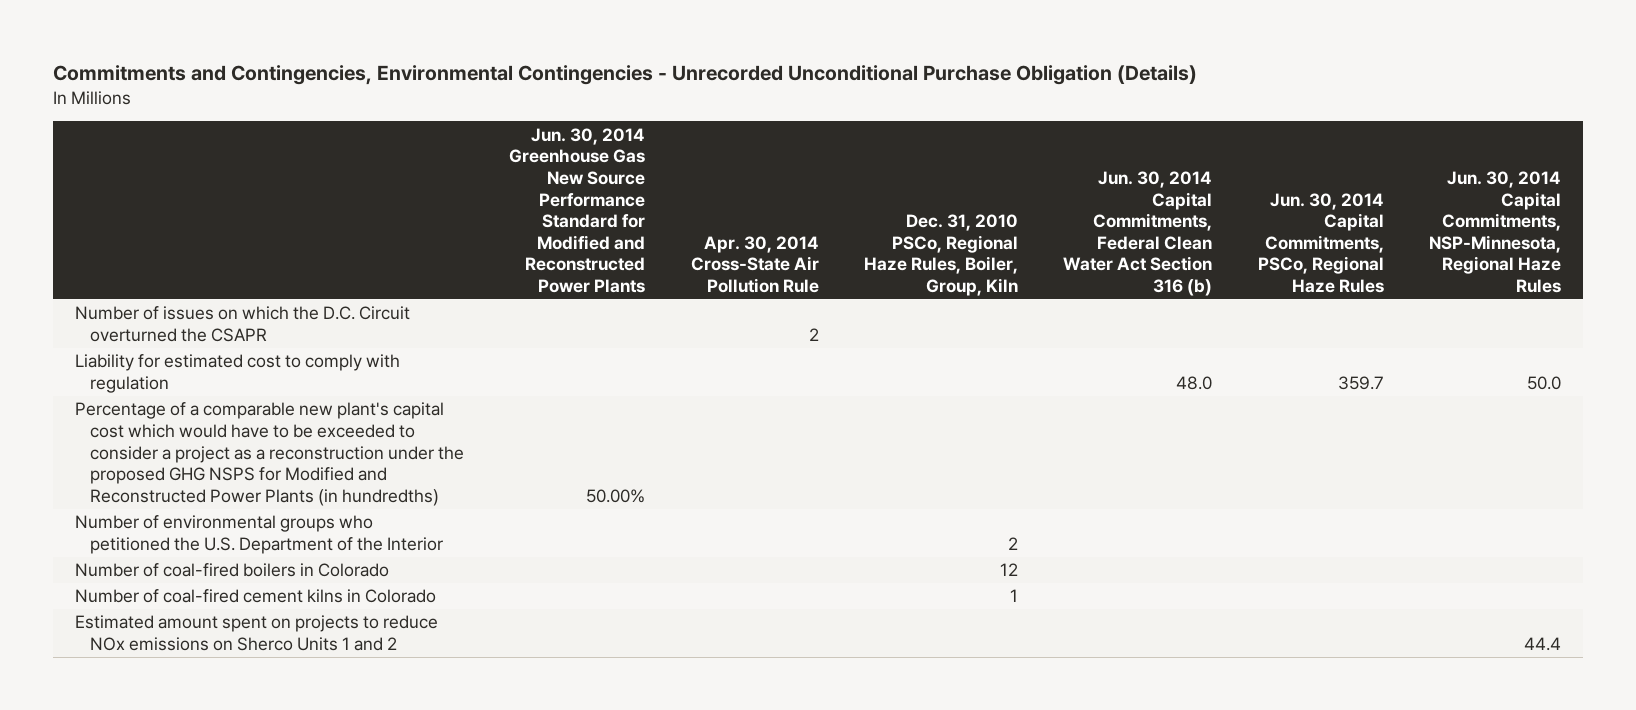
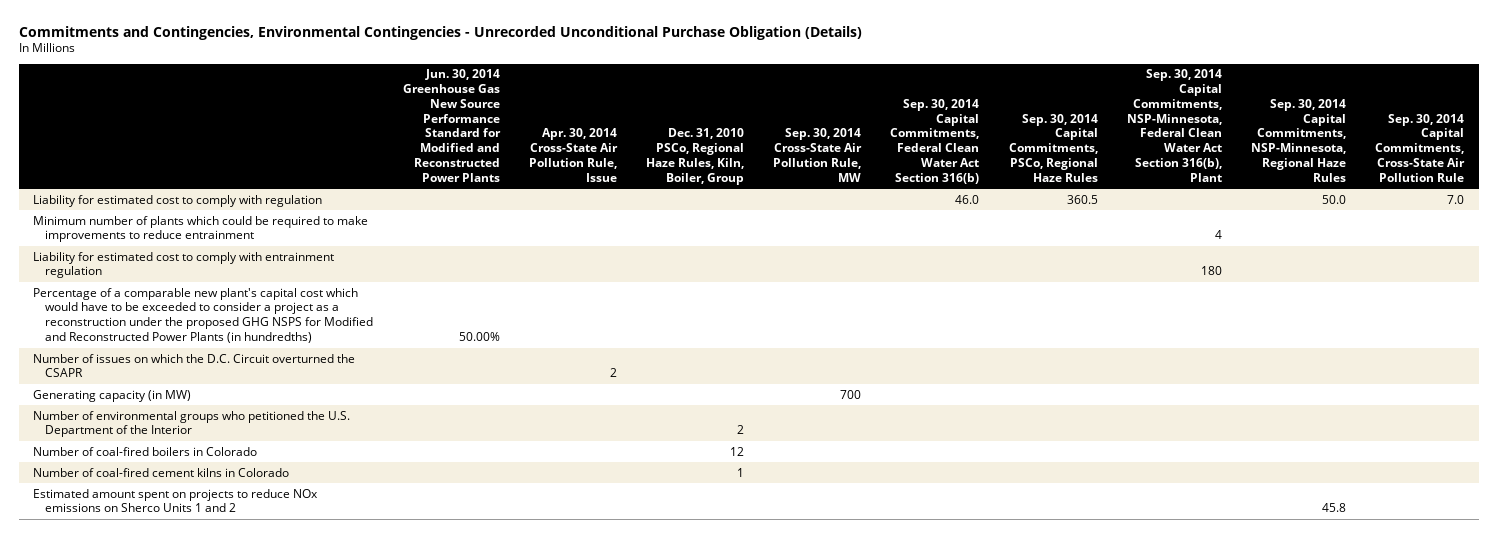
[690,235,819,294] Apr. 30, 2014 Cross-State Air Pollution Rule -> none
[863,214,1018,297] Dec. 31, 2010 PSCo, Regional Haze Rules, Boiler, Group, Kiln -> none
[1063,170,1213,297] Jun. 30, 2014 Capital Commitments, Federal Clean Water Act Section 316 (b) -> none
[1257,192,1384,294] Jun. 30, 2014 Capital Commitments, PSCo, Regional Haze Rules -> none
[1428,170,1561,294] Jun. 30, 2014 Capital Commitments, NSP-Minnesota, Regional Haze Rules -> none
none -> [528,128,618,182] Apr. 30, 2014 Cross-State Air Pollution Rule, Issue
none -> [646,128,745,185] Dec. 31, 2010 PSCo, Regional Haze Rules, Kiln, Boiler, Group
none -> [773,128,863,182] Sep. 30, 2014 Cross-State Air Pollution Rule, MW
none -> [890,98,980,184] Sep. 30, 2014 Capital Commitments, Federal Clean Water Act Section 316(b)
none -> [1008,113,1098,182] Sep. 30, 2014 Capital Commitments, PSCo, Regional Haze Rules
none -> [1126,69,1222,182] Sep. 30, 2014 Capital Commitments, NSP-Minnesota, Federal Clean Water Act Section 316(b), Plant
none -> [1251,98,1347,182] Sep. 30, 2014 Capital Commitments, NSP-Minnesota, Regional Haze Rules
none -> [1375,113,1466,182] Sep. 30, 2014 Capital Commitments, Cross-State Air Pollution Rule
none -> [33,215,369,243] Minimum number of plants which could be required to make improvements to reduce entrainment
none -> [33,251,335,279] Liability for estimated cost to comply with entrainment regulation
[75,306,411,343] Number of issues on which the D.C. Circuit overturned the CSAPR -> [33,353,356,378] Number of issues on which the D.C. Circuit overturned the CSAPR
none -> [33,389,192,402] Generating capacity (in MW)

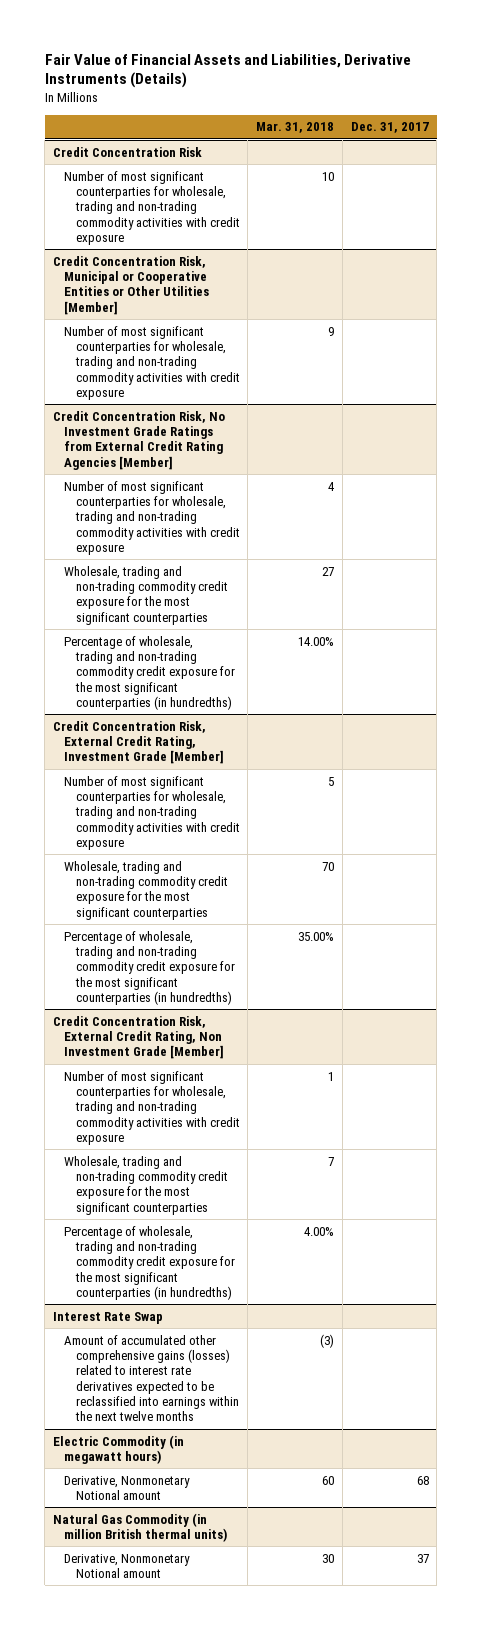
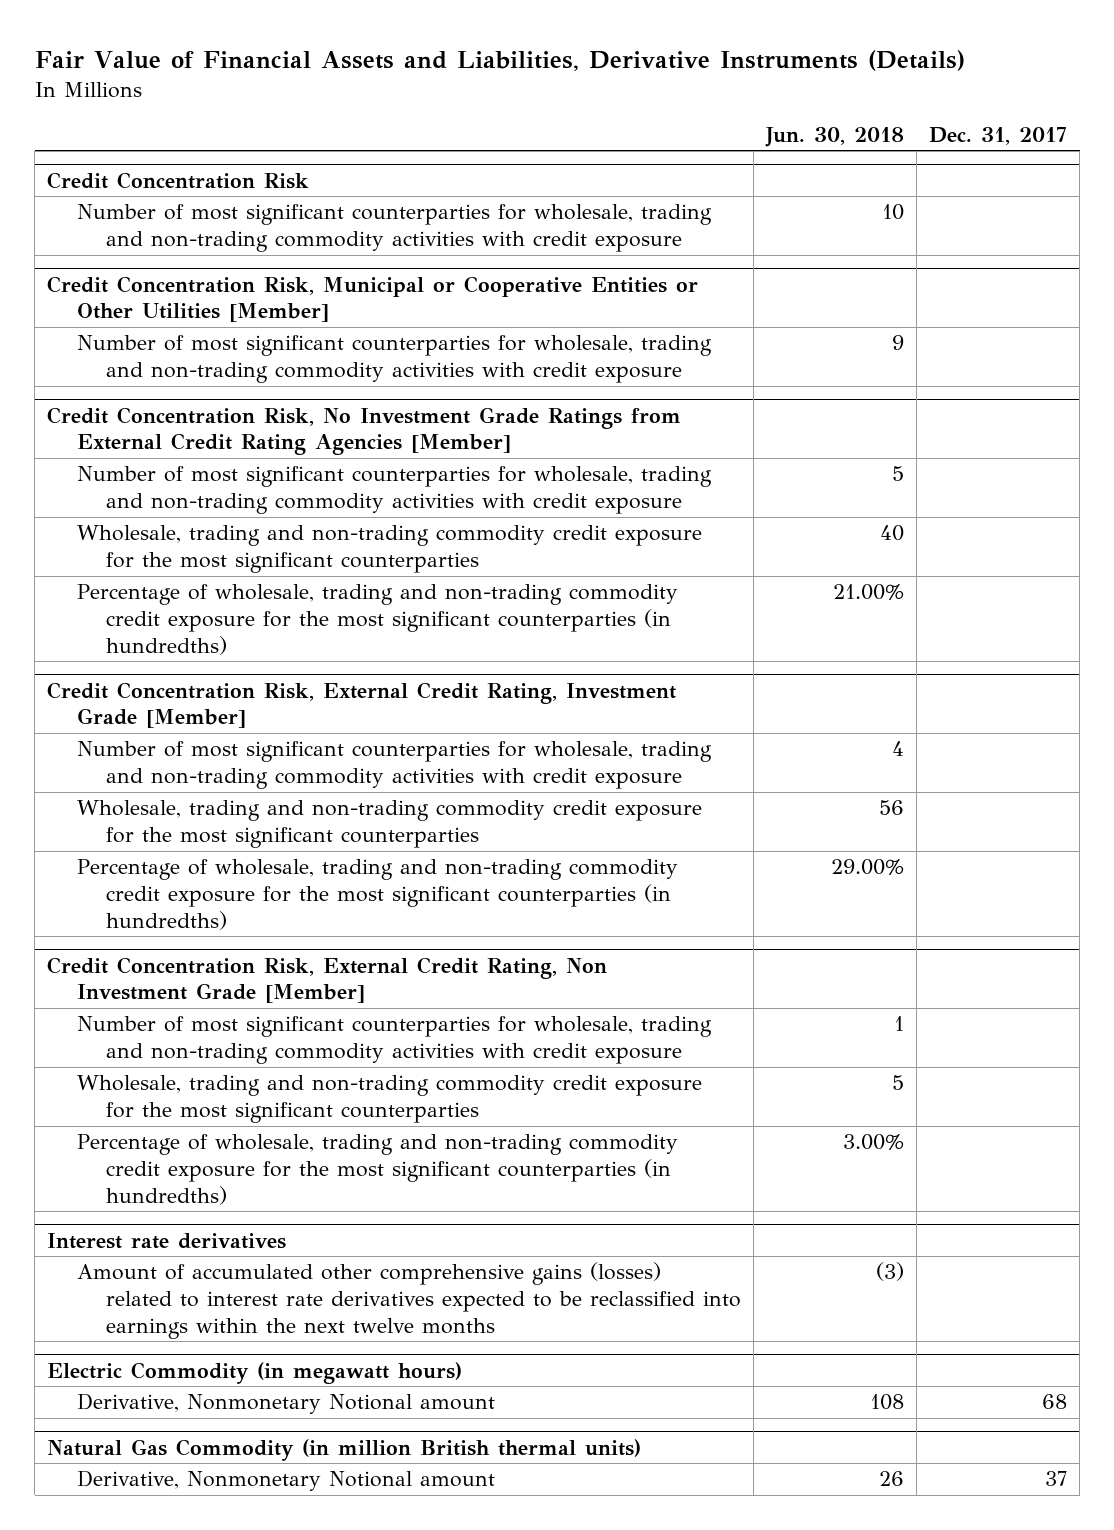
[256,122,335,134] Mar. 31, 2018 -> none
none -> [764,126,904,147] Jun. 30, 2018
[52,1311,163,1324] Interest Rate Swap -> [47,1232,287,1249] Interest rate derivatives

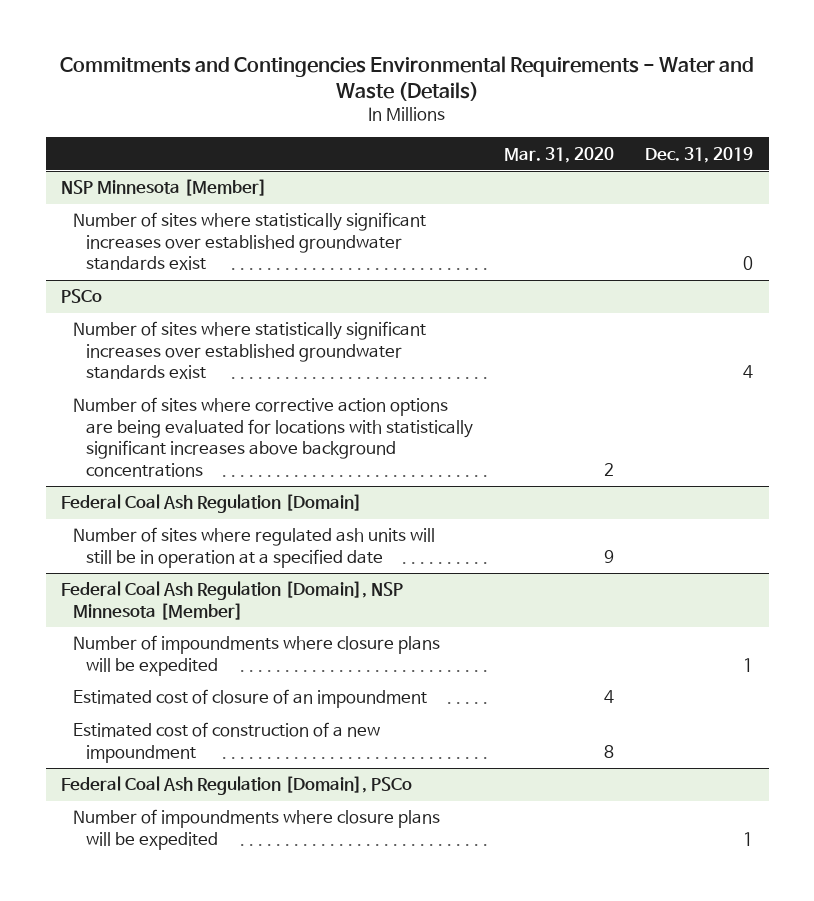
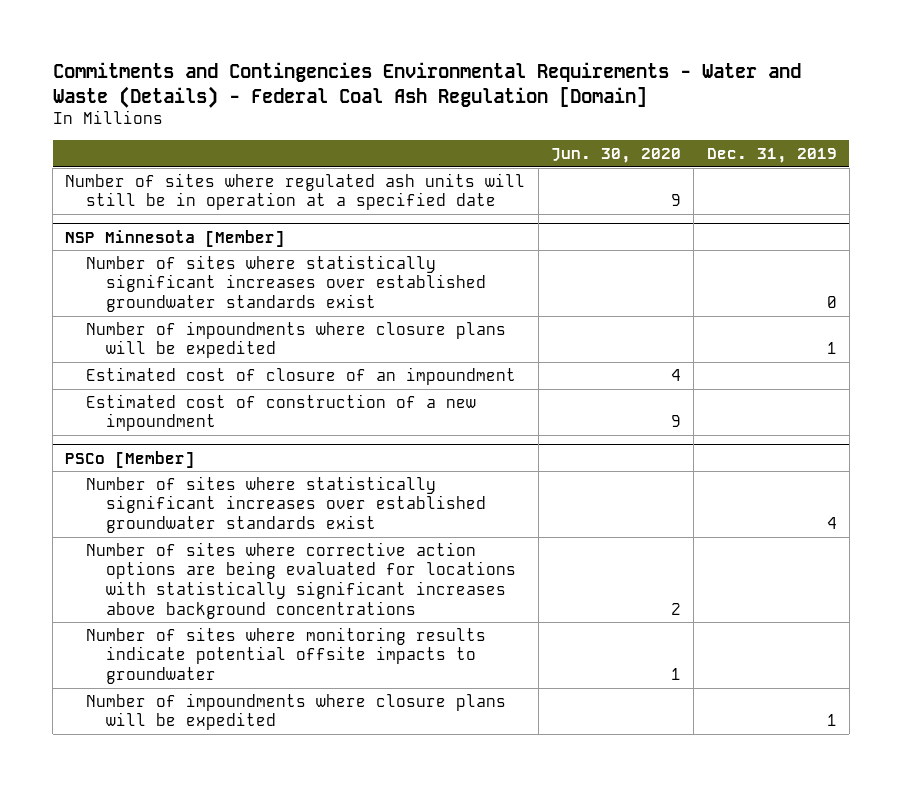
[60,55,755,101] Commitments and Contingencies Environmental Requirements - Water and Waste (Details) -> [52,61,801,108] Commitments and Contingencies Environmental Requirements - Water and Waste (Details) - Federal Coal Ash Regulation [Domain]
[503,146,614,163] Mar. 31, 2020 -> none
none -> [551,148,682,164] Jun. 30, 2020
none -> [65,172,526,211] Number of sites where regulated ash units will still be in operation at a specified date
[61,289,103,304] PSCo -> none
[73,321,427,380] Number of sites where statistically significant increases over established groundwater standards exist -> none
[73,397,473,477] Number of sites where corrective action options are being evaluated for locations with statistically significant increases above background concentrations -> none
[73,527,436,568] Number of sites where regulated ash units will still be in operation at a specified date -> none
[61,581,404,620] Federal Coal Ash Regulation [Domain], NSP Minnesota [Member] -> none
[73,635,441,676] Number of impoundments where closure plans will be expedited -> none
[73,689,428,709] Estimated cost of closure of an impoundment -> none
[73,722,381,763] Estimated cost of construction of a new impoundment -> none
[61,776,413,796] Federal Coal Ash Regulation [Domain], PSCo -> none
[73,809,441,850] Number of impoundments where closure plans will be expedited -> none
none -> [85,320,506,359] Number of impoundments where closure plans will be expedited
none -> [85,366,516,385] Estimated cost of closure of an impoundment
none -> [85,393,476,432] Estimated cost of construction of a new impoundment
[61,494,363,514] Federal Coal Ash Regulation [Domain] -> [65,450,196,468] PSCo [Member]
none -> [85,475,486,533] Number of sites where statistically significant increases over established groundwater standards exist
none -> [85,541,516,619] Number of sites where corrective action options are being evaluated for locations with statistically significant increases above background concentrations
none -> [85,626,486,684] Number of sites where monitoring results indicate potential offsite impacts to groundwater
none -> [85,692,506,731] Number of impoundments where closure plans will be expedited

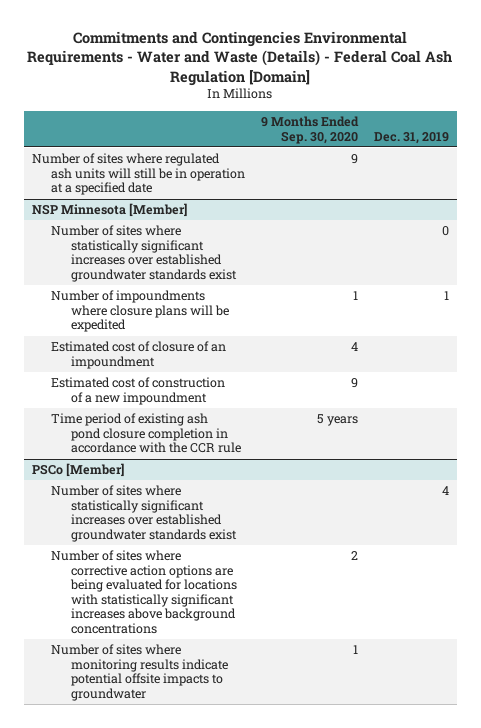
[551,148,682,164] Jun. 30, 2020 -> none
none -> [261,116,360,144] 9 Months Ended Sep. 30, 2020
none -> [51,413,241,454] Time period of existing ash pond closure completion in accordance with the CCR rule
[85,692,506,731] Number of impoundments where closure plans will be expedited -> none

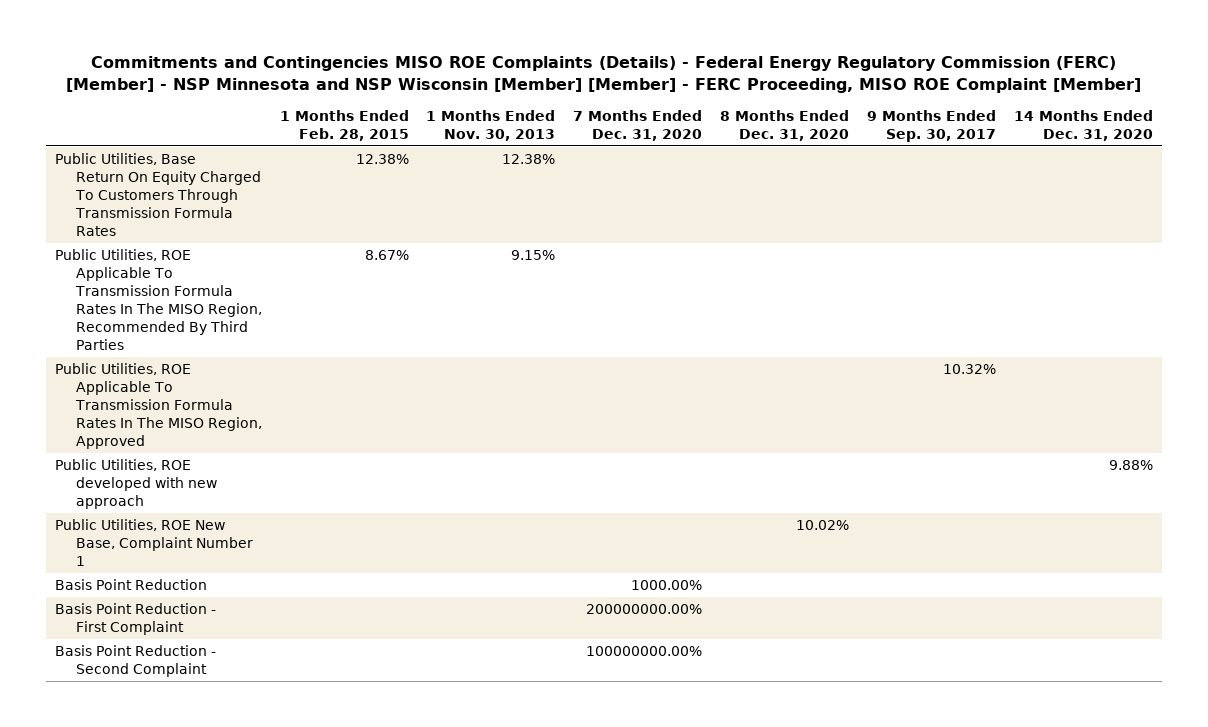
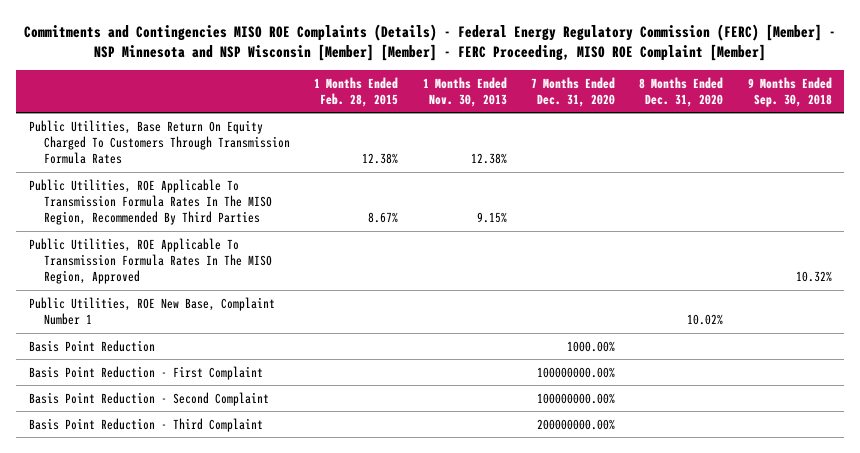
[867,109,997,142] 9 Months Ended Sep. 30, 2017 -> none
[1013,109,1153,141] 14 Months Ended Dec. 31, 2020 -> none
none -> [747,76,832,107] 9 Months Ended Sep. 30, 2018
[55,459,217,510] Public Utilities, ROE developed with new approach -> none
[586,604,703,615] 200000000.00% -> [536,366,615,378] 100000000.00%
none -> [28,417,263,432] Basis Point Reduction - Third Complaint

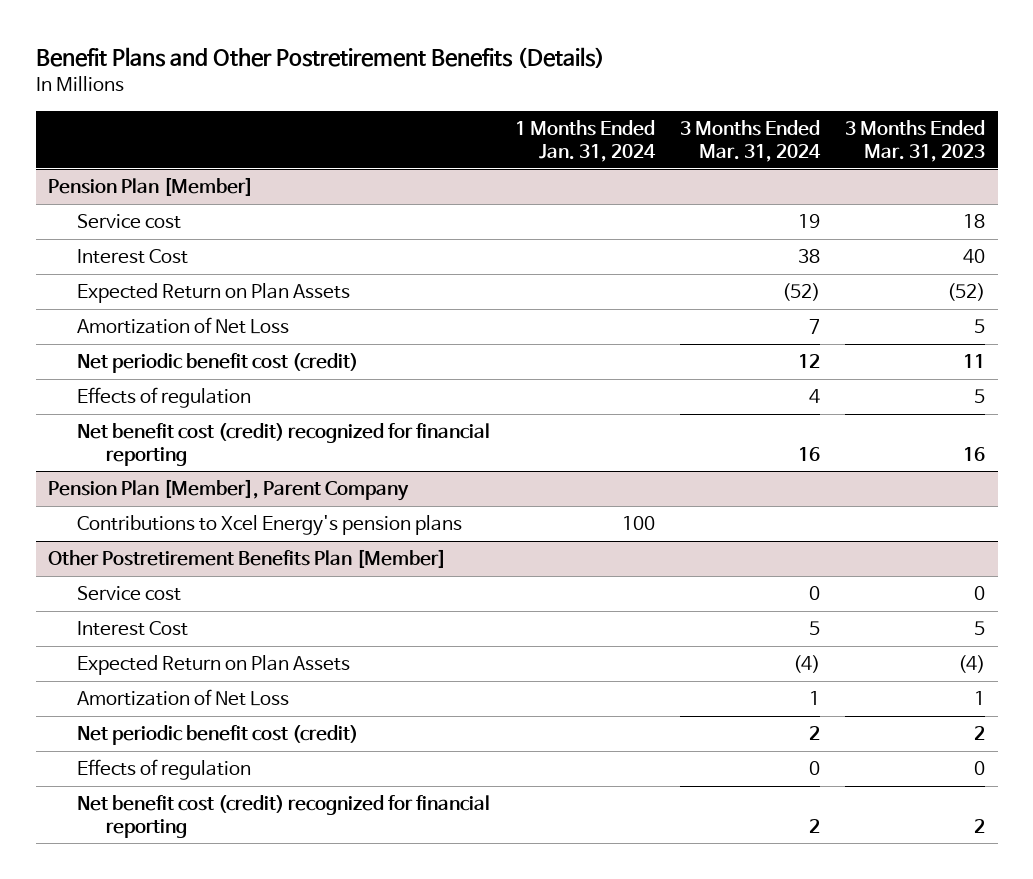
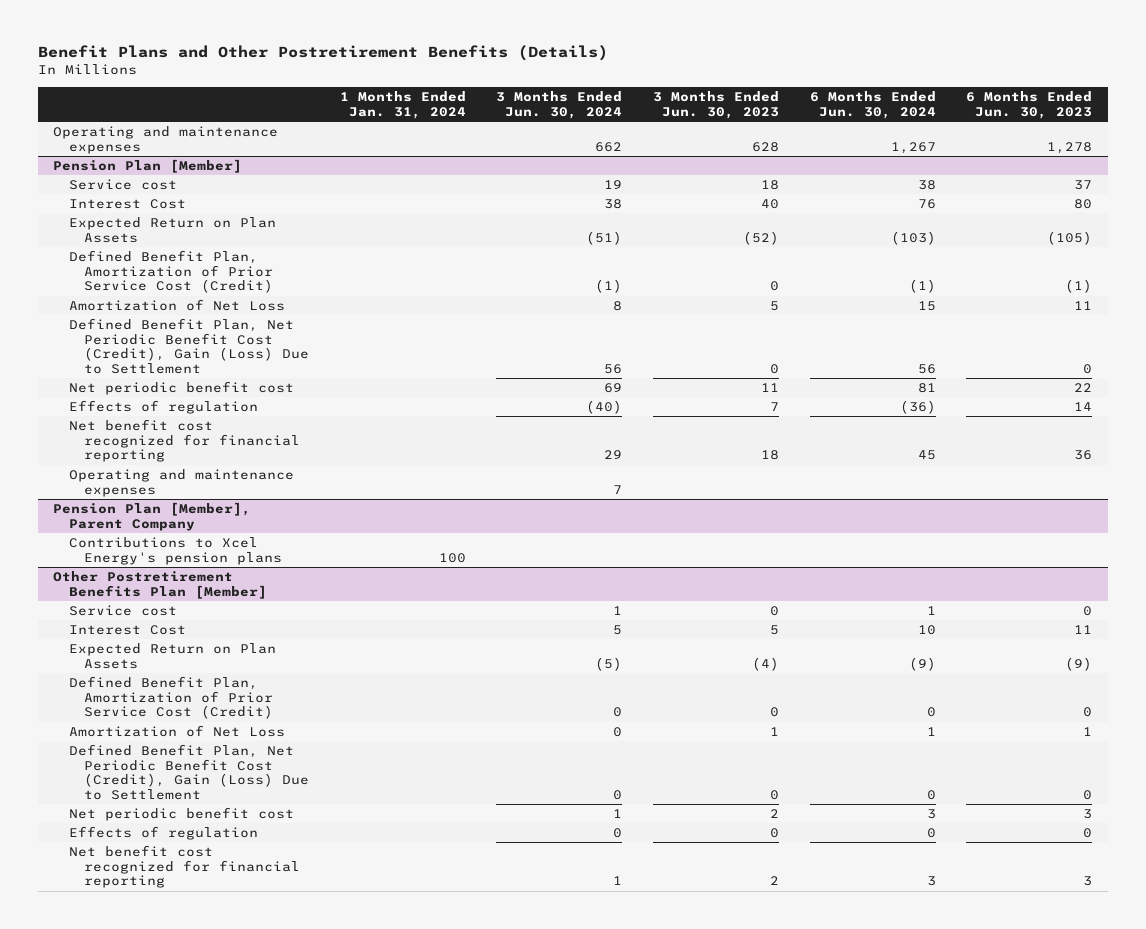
[680,119,822,162] 3 Months Ended Mar. 31, 2024 -> none
[845,119,986,162] 3 Months Ended Mar. 31, 2023 -> none
none -> [496,91,623,119] 3 Months Ended Jun. 30, 2024
none -> [653,91,780,119] 3 Months Ended Jun. 30, 2023
none -> [809,91,936,119] 6 Months Ended Jun. 30, 2024
none -> [966,91,1093,119] 6 Months Ended Jun. 30, 2023
none -> [53,126,279,154] Operating and maintenance expenses
none -> [68,250,274,294] Defined Benefit Plan, Amortization of Prior Service Cost (Credit)
none -> [68,318,310,375] Defined Benefit Plan, Net Periodic Benefit Cost (Credit), Gain (Loss) Due to Settlement
[76,353,358,374] Net periodic benefit cost (credit) -> [68,381,294,396] Net periodic benefit cost
[76,423,490,466] Net benefit cost (credit) recognized for financial reporting -> [68,419,301,463] Net benefit cost recognized for financial reporting
none -> [68,469,294,497] Operating and maintenance expenses
none -> [68,676,274,720] Defined Benefit Plan, Amortization of Prior Service Cost (Credit)
none -> [68,744,310,801] Defined Benefit Plan, Net Periodic Benefit Cost (Credit), Gain (Loss) Due to Settlement
[76,725,358,746] Net periodic benefit cost (credit) -> [68,807,294,822] Net periodic benefit cost
[76,795,490,838] Net benefit cost (credit) recognized for financial reporting -> [68,845,301,889] Net benefit cost recognized for financial reporting

